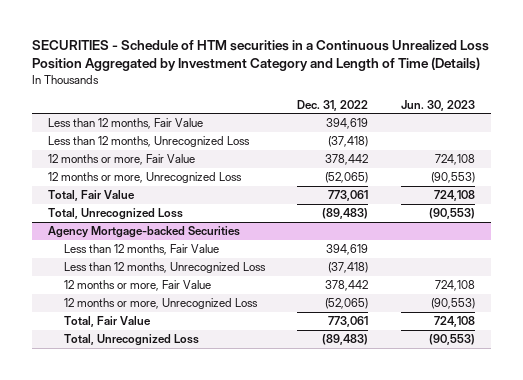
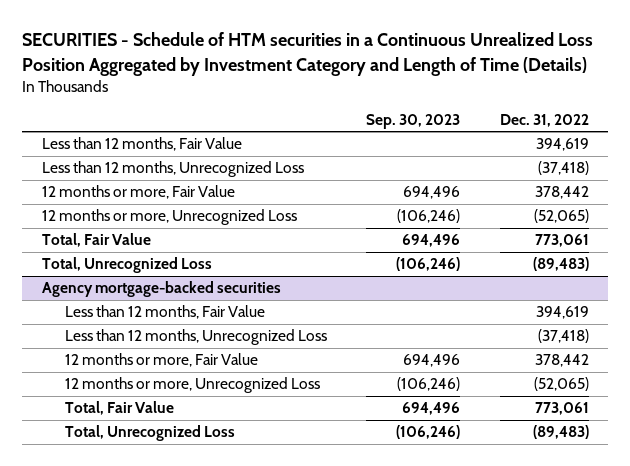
[401,99,476,111] Jun. 30, 2023 -> none
none -> [366,113,461,129] Sep. 30, 2023
[48,226,241,239] Agency Mortgage-backed Securities -> [41,281,281,298] Agency mortgage-backed securities

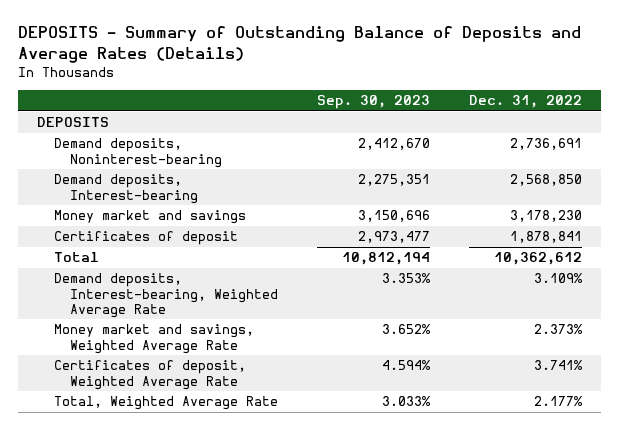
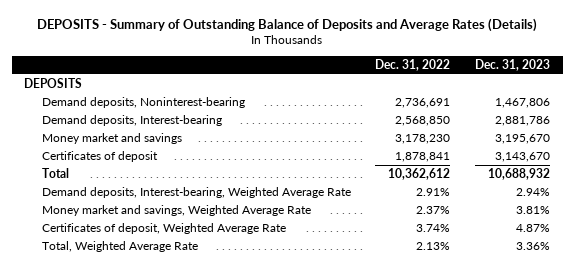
[316,95,430,110] Sep. 30, 2023 -> none
none -> [475,58,551,71] Dec. 31, 2023
[533,273,583,284] 3.109% -> [416,187,451,196] 2.91%
[533,324,583,335] 2.373% -> [416,205,451,214] 2.37%
[533,360,583,371] 3.741% -> [416,223,451,232] 3.74%
[533,396,583,407] 2.177% -> [416,241,451,250] 2.13%

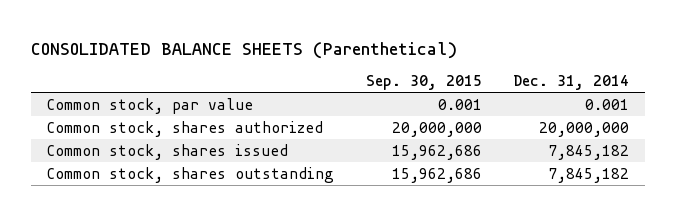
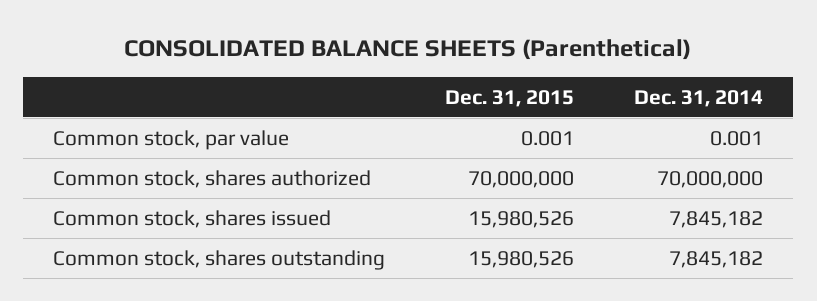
[365,75,482,91] Sep. 30, 2015 -> none
none -> [445,89,575,107] Dec. 31, 2015
[539,121,630,137] 20,000,000 -> [657,170,764,188] 70,000,000

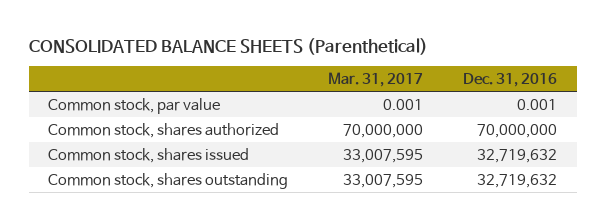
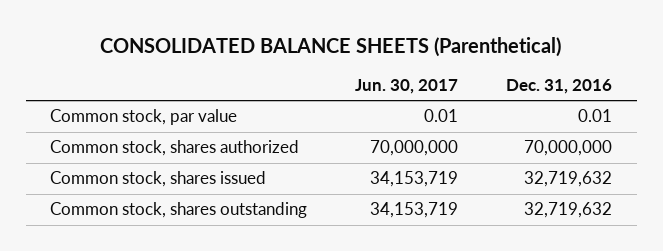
[328,72,424,88] Mar. 31, 2017 -> none
none -> [355,79,459,95] Jun. 30, 2017
[517,98,558,110] 0.001 -> [578,109,613,123] 0.01

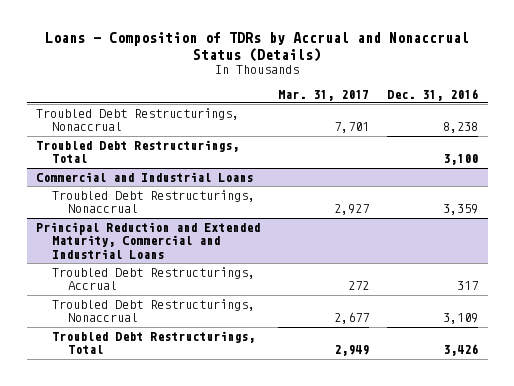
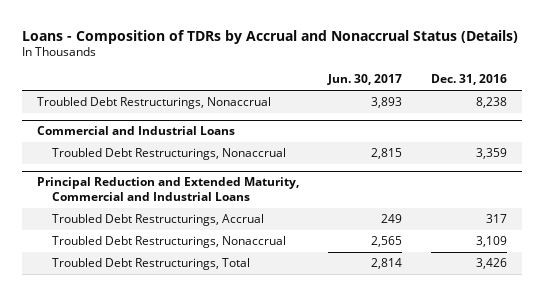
[278,89,370,101] Mar. 31, 2017 -> none
none -> [326,74,402,86] Jun. 30, 2017
[35,139,239,164] Troubled Debt Restructurings, Total -> none

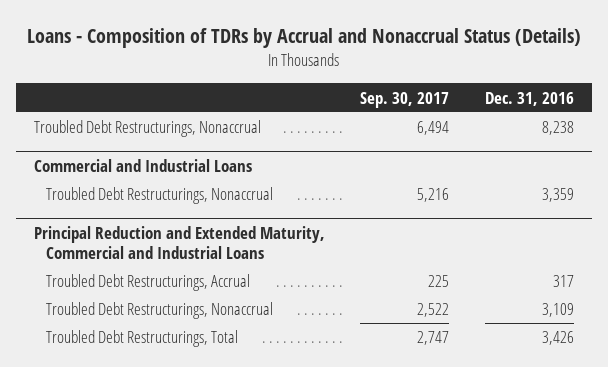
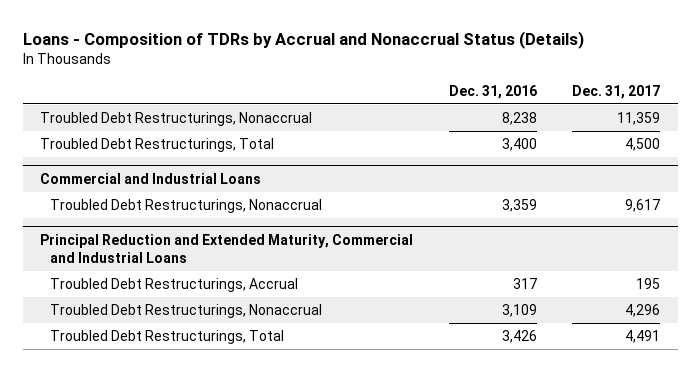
[360,91,450,108] Sep. 30, 2017 -> none
none -> [571,85,660,100] Dec. 31, 2017
none -> [40,138,275,153] Troubled Debt Restructurings, Total

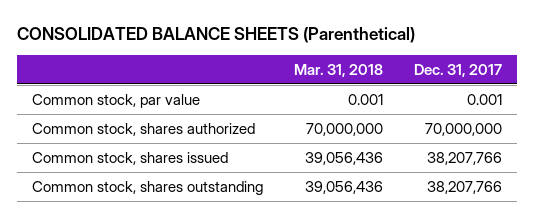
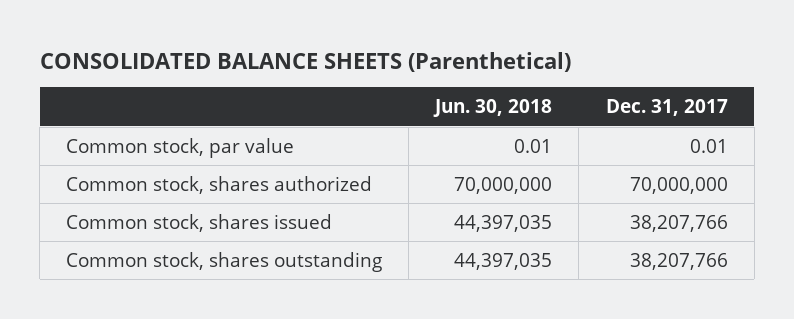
[293,63,383,77] Mar. 31, 2018 -> none
none -> [433,99,553,118] Jun. 30, 2018
[466,93,502,105] 0.001 -> [689,138,728,153] 0.01

